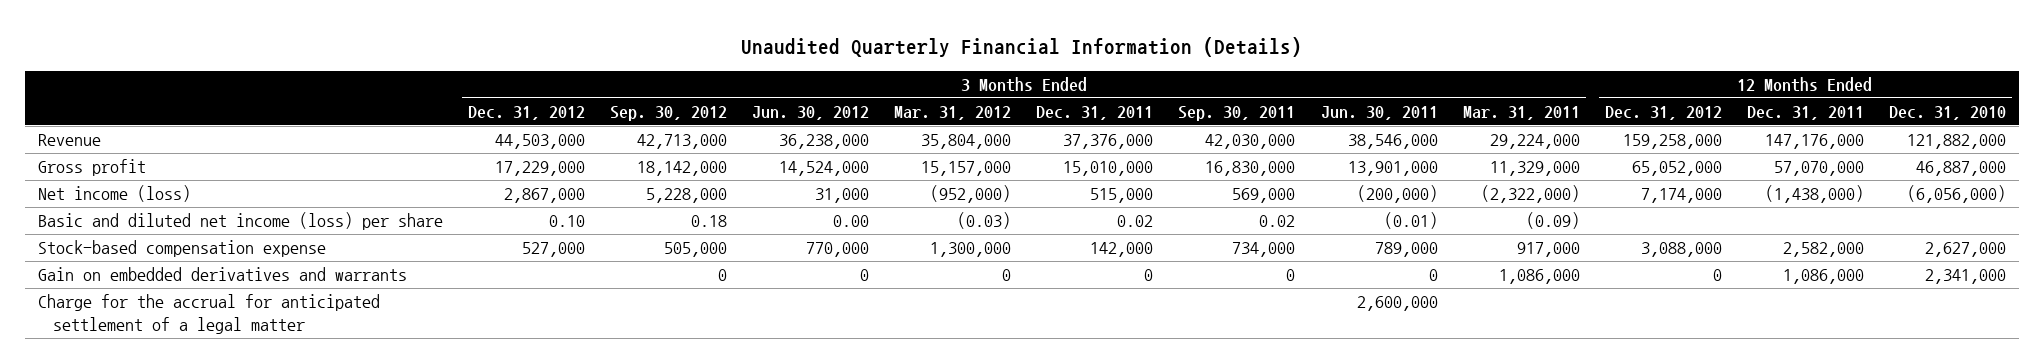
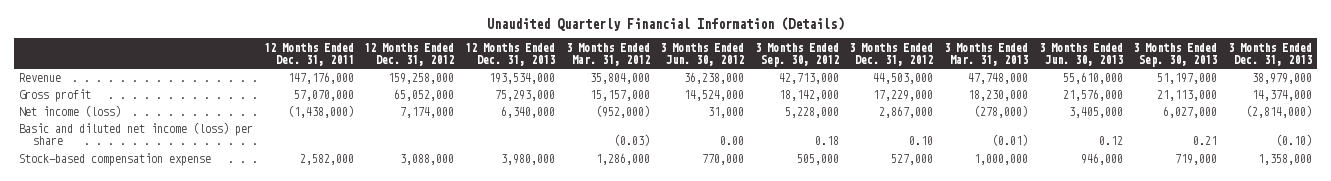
[1036,106,1154,121] Dec. 31, 2011 -> none
[1178,106,1296,122] Sep. 30, 2011 -> none
[1320,106,1438,121] Jun. 30, 2011 -> none
[1462,106,1580,121] Mar. 31, 2011 -> none
[1889,106,2007,121] Dec. 31, 2010 -> none
none -> [464,42,555,66] 12 Months Ended Dec. 31, 2013
none -> [944,42,1029,66] 3 Months Ended Mar. 31, 2013
none -> [1038,42,1123,66] 3 Months Ended Jun. 30, 2013
none -> [1133,42,1218,67] 3 Months Ended Sep. 30, 2013
none -> [1228,42,1313,66] 3 Months Ended Dec. 31, 2013
[37,267,407,282] Gain on embedded derivatives and warrants -> none
[37,294,380,334] Charge for the accrual for anticipated settlement of a legal matter -> none
[930,242,1012,258] 1,300,000 -> [595,153,650,166] 1,286,000

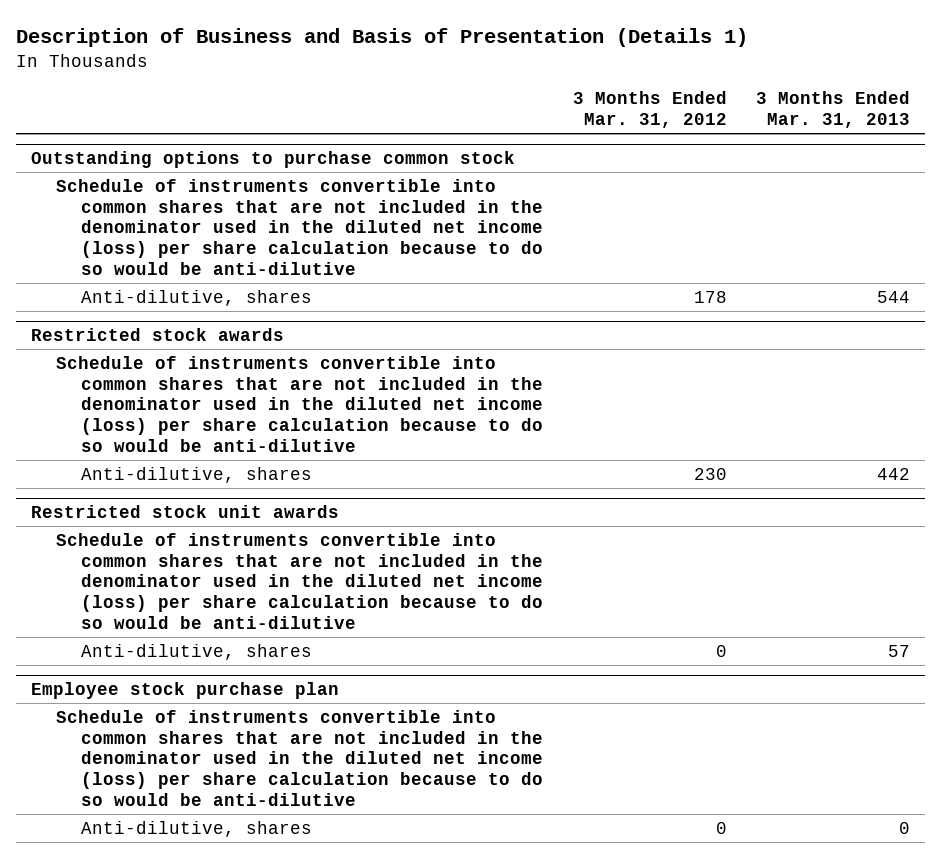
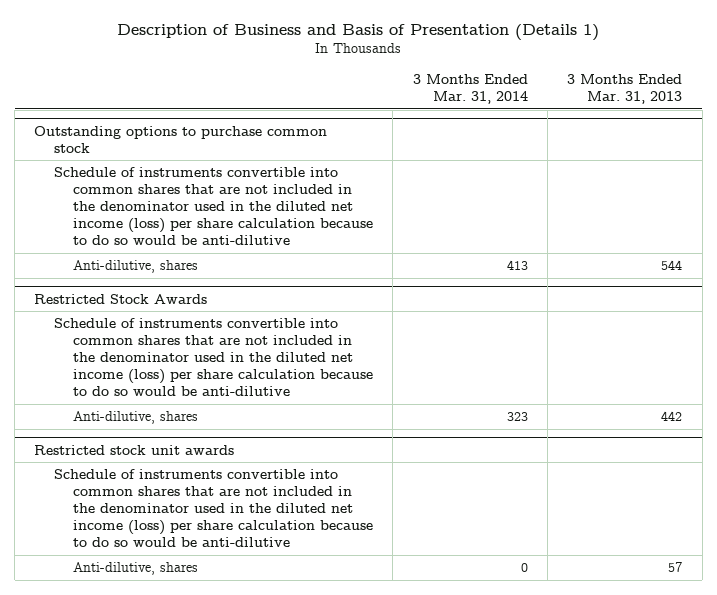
[572,91,727,129] 3 Months Ended Mar. 31, 2012 -> none
none -> [412,73,528,104] 3 Months Ended Mar. 31, 2014
[30,328,284,342] Restricted stock awards -> [34,293,208,304] Restricted Stock Awards
[30,682,339,700] Employee stock purchase plan -> none
[55,709,543,806] Schedule of instruments convertible into common shares that are not included in the denominator used in the diluted net income (loss) per share calculation because to do so would be anti-dilutive -> none
[80,820,312,837] Anti-dilutive, shares -> none

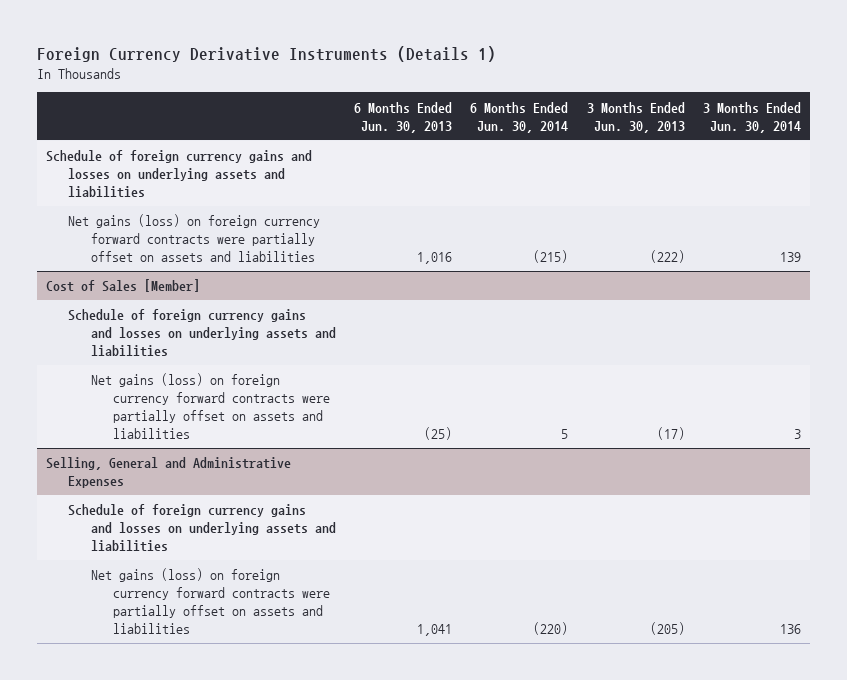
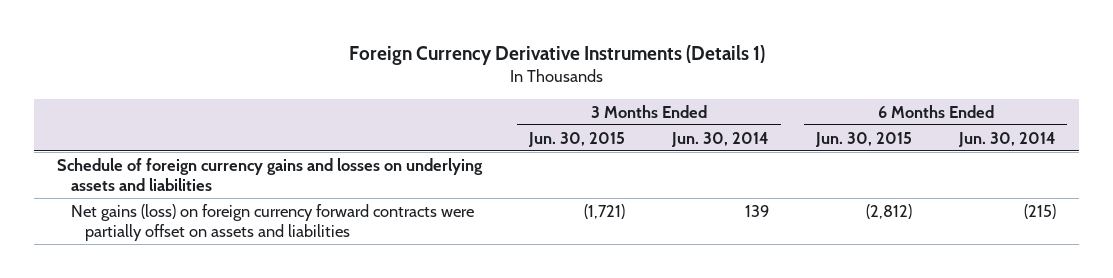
[353,101,452,133] 6 Months Ended Jun. 30, 2013 -> none
[586,101,685,133] 3 Months Ended Jun. 30, 2013 -> none
none -> [528,131,626,147] Jun. 30, 2015
none -> [814,131,912,147] Jun. 30, 2015
[46,279,201,293] Cost of Sales [Member] -> none
[68,309,336,358] Schedule of foreign currency gains and losses on underlying assets and liabilities -> none
[90,373,330,440] Net gains (loss) on foreign currency forward contracts were partially offset on assets and liabilities -> none
[46,457,292,489] Selling, General and Administrative Expenses -> none
[68,504,336,553] Schedule of foreign currency gains and losses on underlying assets and liabilities -> none
[90,568,330,635] Net gains (loss) on foreign currency forward contracts were partially offset on assets and liabilities -> none

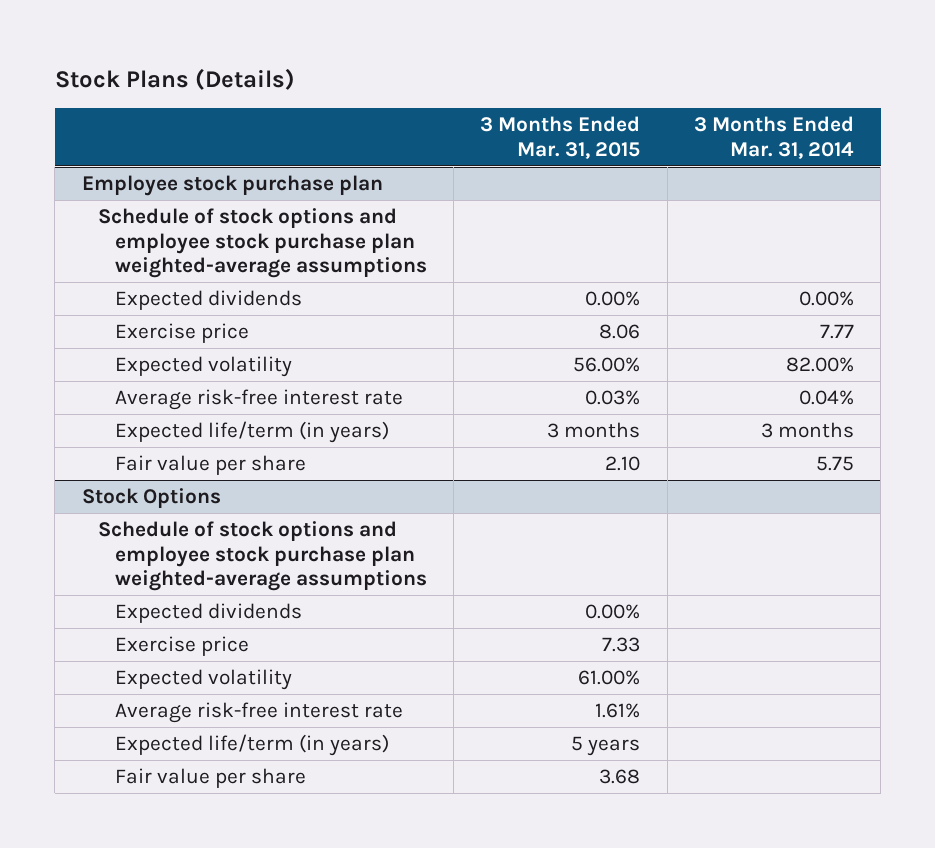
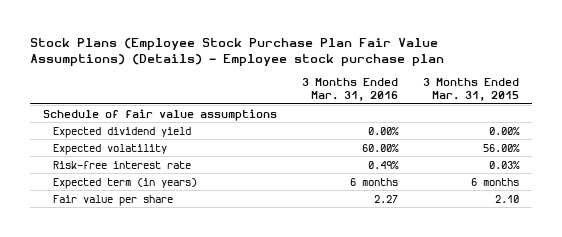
[54,68,295,91] Stock Plans (Details) -> [30,37,445,67] Stock Plans (Employee Stock Purchase Plan Fair Value Assumptions) (Details) - Employee stock purchase plan
[693,116,854,160] 3 Months Ended Mar. 31, 2014 -> none
none -> [302,78,399,102] 3 Months Ended Mar. 31, 2016
[81,174,383,196] Employee stock purchase plan -> none
[114,322,249,343] Exercise price -> none
[98,207,427,279] Schedule of stock options and employee stock purchase plan weighted-average assumptions -> [42,108,277,121] Schedule of fair value assumptions
[114,289,302,310] Expected dividends -> [53,126,192,138] Expected dividend yield
[114,388,403,410] Average risk-free interest rate -> [53,160,192,169] Risk-free interest rate
[114,420,389,443] Expected life/term (in years) -> [53,177,198,189] Expected term (in years)
[547,421,641,438] 3 months -> [471,177,520,186] 6 months
[81,487,221,508] Stock Options -> none
[98,520,427,592] Schedule of stock options and employee stock purchase plan weighted-average assumptions -> none
[114,602,302,623] Expected dividends -> none
[114,635,249,656] Exercise price -> none
[114,668,292,690] Expected volatility -> none
[114,701,403,723] Average risk-free interest rate -> none
[114,733,389,756] Expected life/term (in years) -> none
[114,767,306,788] Fair value per share -> none

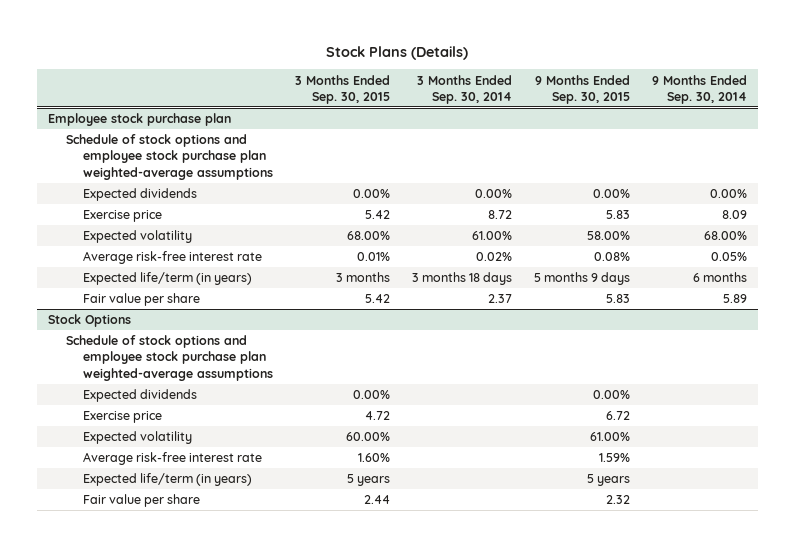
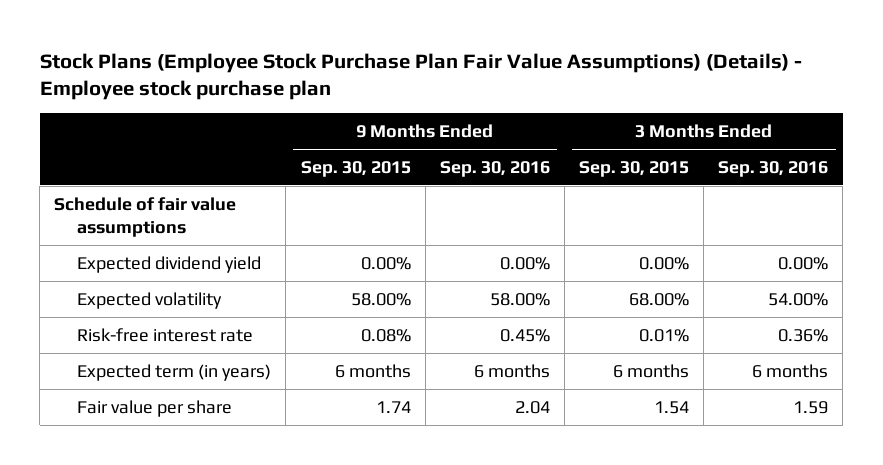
[326,45,469,60] Stock Plans (Details) -> [39,52,802,101] Stock Plans (Employee Stock Purchase Plan Fair Value Assumptions) (Details) - Employee stock purchase plan
[416,74,512,104] 3 Months Ended Sep. 30, 2014 -> none
[651,74,747,104] 9 Months Ended Sep. 30, 2014 -> none
none -> [439,160,550,177] Sep. 30, 2016
none -> [718,160,829,177] Sep. 30, 2016
[48,113,232,127] Employee stock purchase plan -> none
[83,210,163,223] Exercise price -> none
[65,134,274,180] Schedule of stock options and employee stock purchase plan weighted-average assumptions -> [54,196,237,237] Schedule of fair value assumptions
[83,188,198,202] Expected dividends -> [77,255,262,273] Expected dividend yield
[48,314,132,328] Stock Options -> none
[65,335,274,381] Schedule of stock options and employee stock purchase plan weighted-average assumptions -> none
[83,389,198,403] Expected dividends -> none
[83,411,163,424] Exercise price -> none
[83,431,193,445] Expected volatility -> none
[83,452,263,466] Average risk-free interest rate -> none
[83,473,253,487] Expected life/term (in years) -> none
[83,494,201,508] Fair value per share -> none
[83,251,263,265] Average risk-free interest rate -> [77,327,254,342] Risk-free interest rate
[83,272,253,286] Expected life/term (in years) -> [77,363,272,381] Expected term (in years)
[336,272,391,283] 3 months -> [613,363,690,378] 6 months
[533,272,630,286] 5 months 9 days -> [334,363,411,378] 6 months
[365,294,391,304] 5.42 -> [654,400,690,414] 1.54
[605,294,630,304] 5.83 -> [375,400,411,413] 1.74

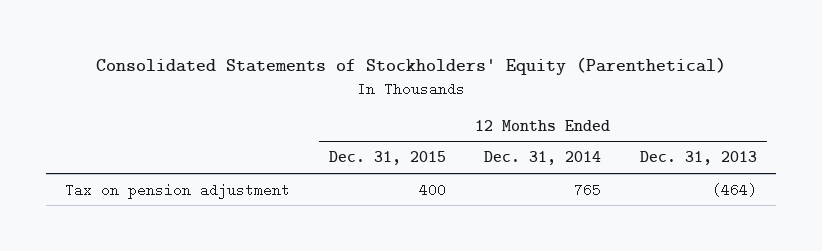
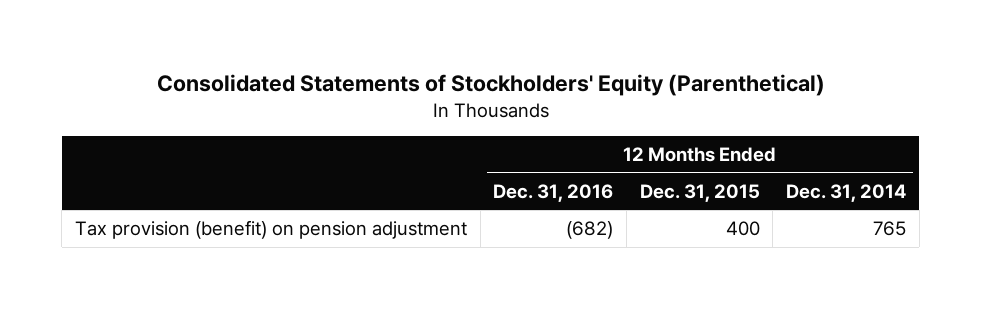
[640,151,758,166] Dec. 31, 2013 -> none
none -> [493,183,614,202] Dec. 31, 2016
[64,182,290,199] Tax on pension adjustment -> [75,220,468,240] Tax provision (benefit) on pension adjustment

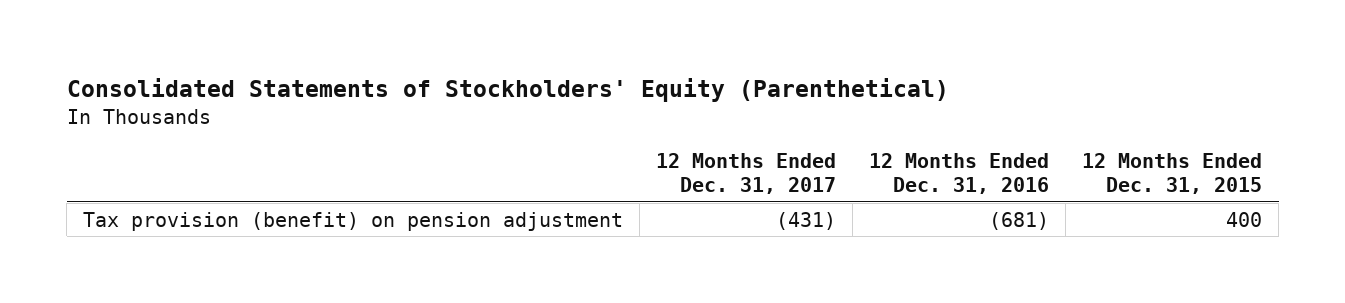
[786,183,907,202] Dec. 31, 2014 -> none
none -> [656,153,837,195] 12 Months Ended Dec. 31, 2017
[566,221,614,240] (682) -> [989,211,1050,230] (681)

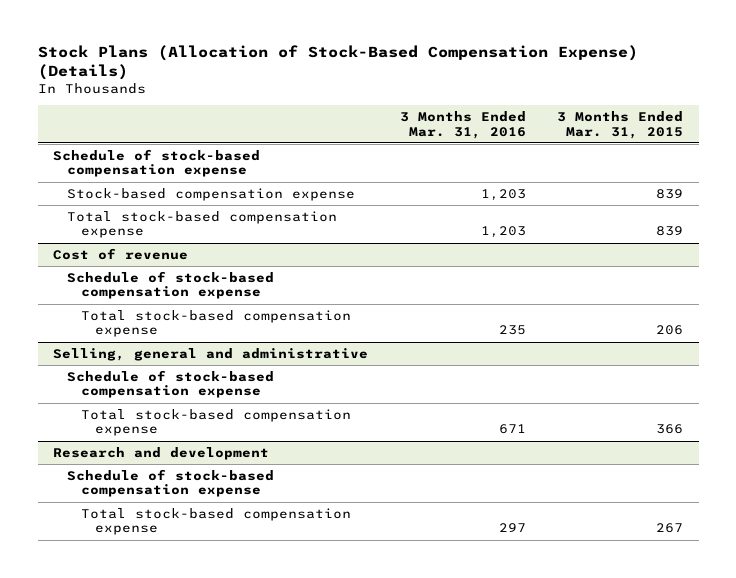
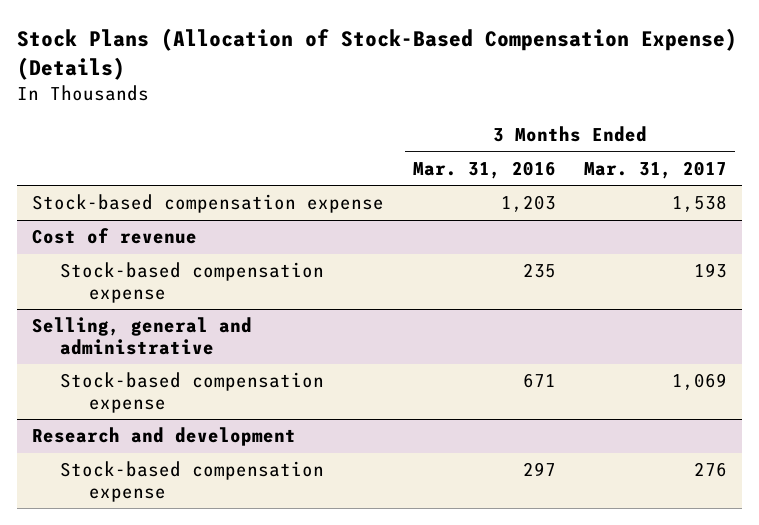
[557,111,684,139] 3 Months Ended Mar. 31, 2015 -> none
none -> [584,161,728,180] Mar. 31, 2017
[53,148,261,178] Schedule of stock-based compensation expense -> none
[67,210,338,239] Total stock-based compensation expense -> none
[67,270,275,300] Schedule of stock-based compensation expense -> none
[80,309,351,338] Total stock-based compensation expense -> [60,262,325,303] Stock-based compensation expense
[67,369,275,399] Schedule of stock-based compensation expense -> none
[80,408,351,437] Total stock-based compensation expense -> [60,372,325,413] Stock-based compensation expense
[67,468,275,498] Schedule of stock-based compensation expense -> none
[80,507,351,536] Total stock-based compensation expense -> [60,461,325,502] Stock-based compensation expense

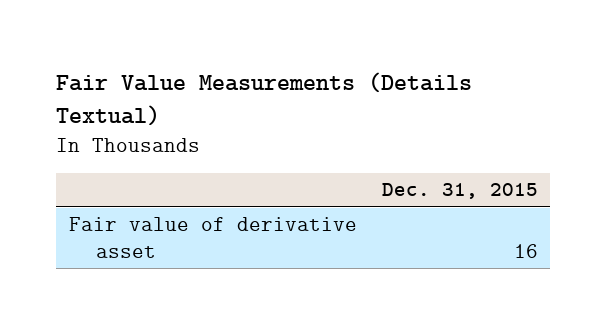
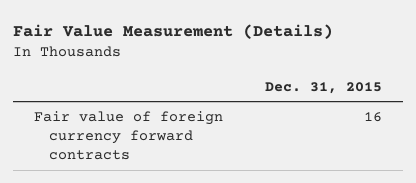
[56,71,473,126] Fair Value Measurements (Details Textual) -> [13,24,334,40] Fair Value Measurement (Details)
[68,217,357,258] Fair value of derivative asset -> [34,111,224,161] Fair value of foreign currency forward contracts

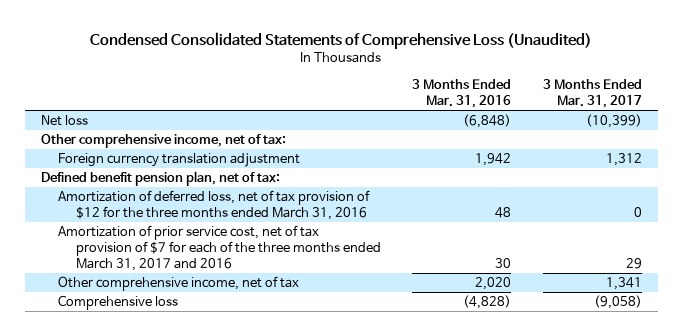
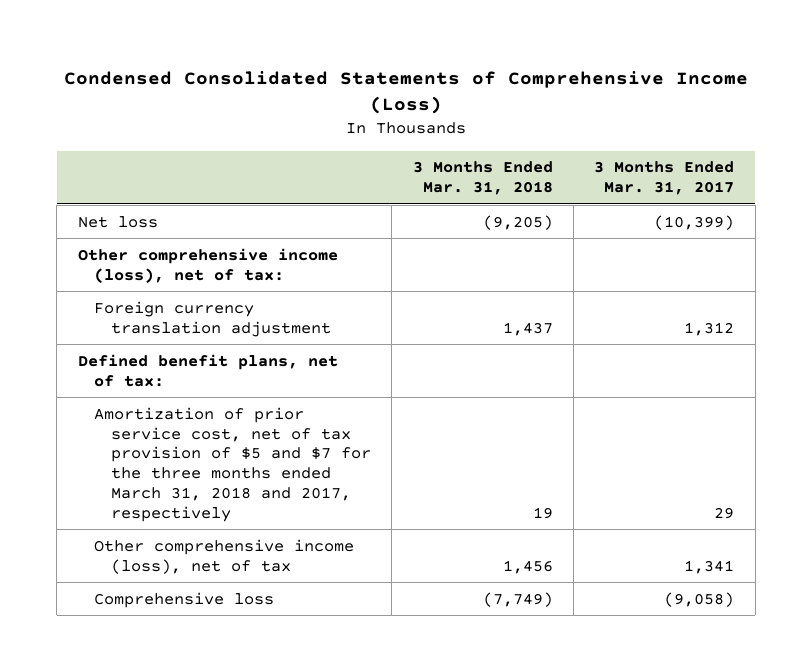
[90,31,593,49] Condensed Consolidated Statements of Comprehensive Loss (Unaudited) -> [64,70,749,115] Condensed Consolidated Statements of Comprehensive Income (Loss)
[412,79,512,108] 3 Months Ended Mar. 31, 2016 -> none
none -> [412,161,553,196] 3 Months Ended Mar. 31, 2018
[40,134,286,149] Other comprehensive income, net of tax: -> [77,247,338,283] Other comprehensive income (loss), net of tax:
[58,190,371,221] Amortization of deferred loss, net of tax provision of $12 for the three months ended March 31, 2016 -> none
[40,171,280,187] Defined benefit pension plan, net of tax: -> [77,353,338,387] Defined benefit plans, net of tax:
[58,225,381,271] Amortization of prior service cost, net of tax provision of $7 for each of the three months ended March 31, 2017 and 2016 -> [94,406,372,522] Amortization of prior service cost, net of tax provision of $5 and $7 for the three months ended March 31, 2018 and 2017, respectively
[58,276,300,292] Other comprehensive income, net of tax -> [94,538,355,574] Other comprehensive income (loss), net of tax

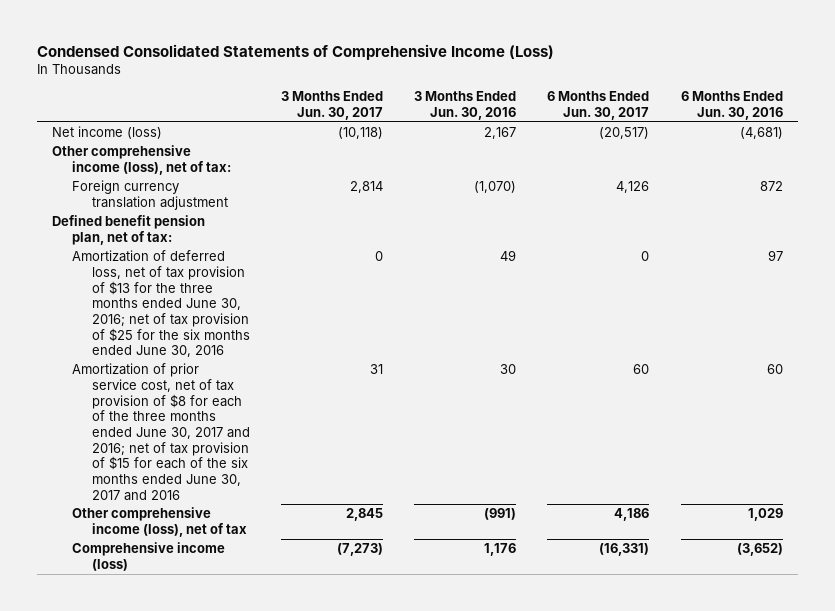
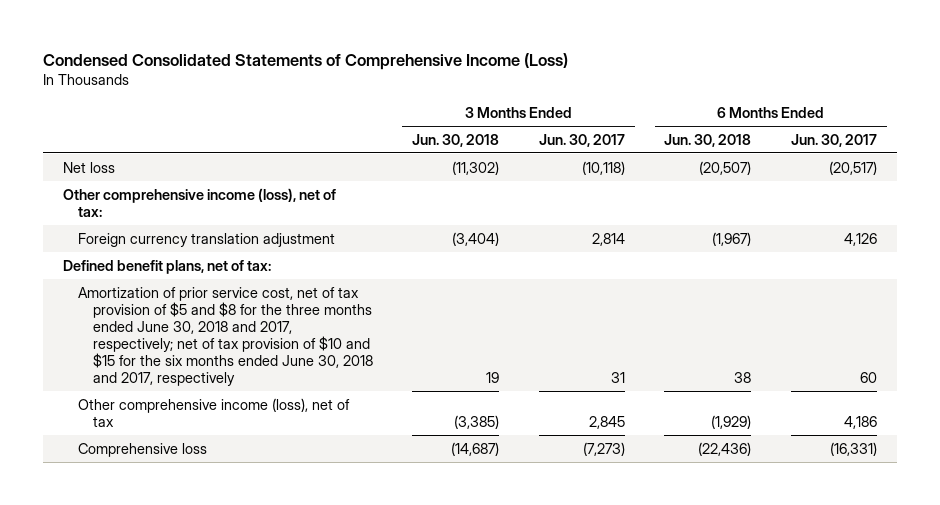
[414,91,517,120] 3 Months Ended Jun. 30, 2016 -> none
[680,91,783,120] 6 Months Ended Jun. 30, 2016 -> none
none -> [412,133,500,147] Jun. 30, 2018
none -> [664,133,752,147] Jun. 30, 2018
[52,126,163,140] Net income (loss) -> [62,161,115,173] Net loss
[72,250,251,358] Amortization of deferred loss, net of tax provision of $13 for the three months ended June 30, 2016; net of tax provision of $25 for the six months ended June 30, 2016 -> none
[52,215,206,245] Defined benefit pension plan, net of tax: -> [62,259,271,274] Defined benefit plans, net of tax:
[72,363,251,501] Amortization of prior service cost, net of tax provision of $8 for each of the three months ended June 30, 2017 and 2016; net of tax provision of $15 for each of the six months ended June 30, 2017 and 2016 -> [77,286,373,386] Amortization of prior service cost, net of tax provision of $5 and $8 for the three months ended June 30, 2018 and 2017, respectively; net of tax provision of $10 and $15 for the six months ended June 30, 2018 and 2017, respectively
[72,542,226,571] Comprehensive income (loss) -> [77,442,207,457] Comprehensive loss

